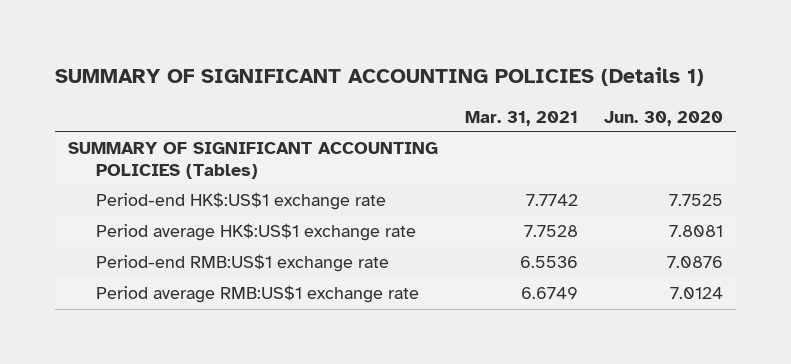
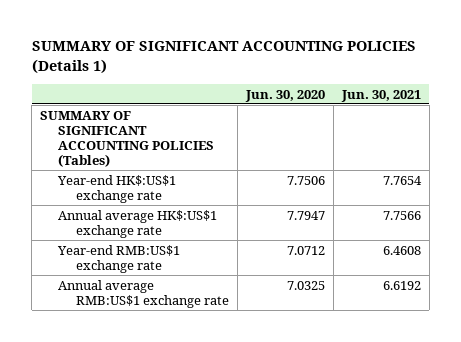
[464,110,578,126] Mar. 31, 2021 -> none
none -> [340,89,421,102] Jun. 30, 2021
[95,192,386,211] Period-end HK$:US$1 exchange rate -> [56,174,176,203] Year-end HK$:US$1 exchange rate
[668,194,723,207] 7.7525 -> [286,175,325,185] 7.7506
[95,223,416,242] Period average HK$:US$1 exchange rate -> [57,209,217,238] Annual average HK$:US$1 exchange rate
[668,225,723,238] 7.8081 -> [286,210,325,220] 7.7947
[95,254,389,273] Period-end RMB:US$1 exchange rate -> [56,244,180,273] Year-end RMB:US$1 exchange rate
[666,256,723,269] 7.0876 -> [286,245,325,255] 7.0712
[95,285,419,304] Period average RMB:US$1 exchange rate -> [57,279,229,308] Annual average RMB:US$1 exchange rate
[669,287,723,300] 7.0124 -> [286,280,325,290] 7.0325

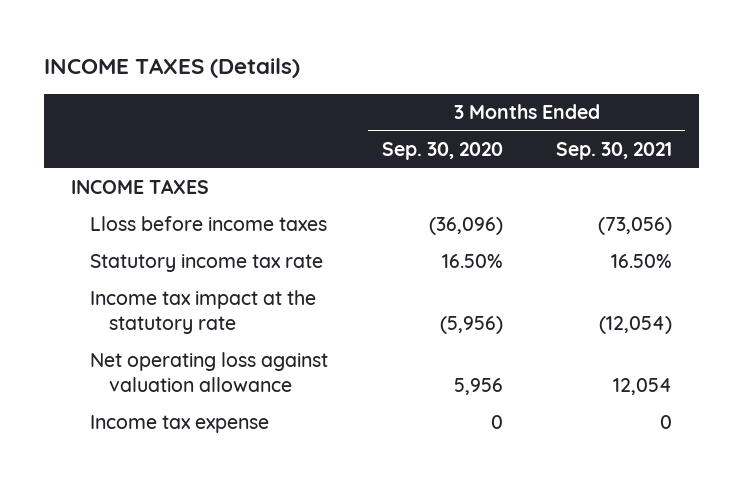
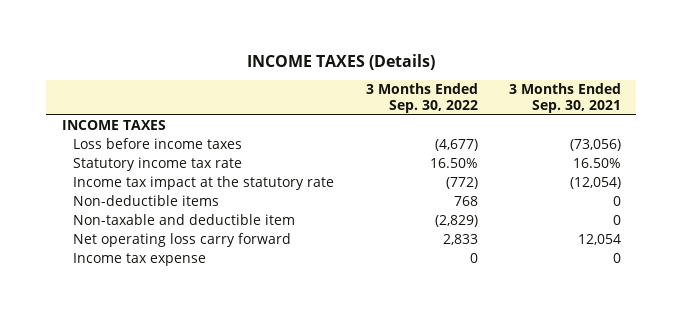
[381,142,503,161] Sep. 30, 2020 -> none
none -> [365,83,478,113] 3 Months Ended Sep. 30, 2022
[90,216,328,232] Lloss before income taxes -> [73,138,243,150] Loss before income taxes
none -> [73,195,220,207] Non-deductible items
none -> [73,214,296,226] Non-taxable and deductible item
[90,352,329,393] Net operating loss against valuation allowance -> [73,233,292,248] Net operating loss carry forward

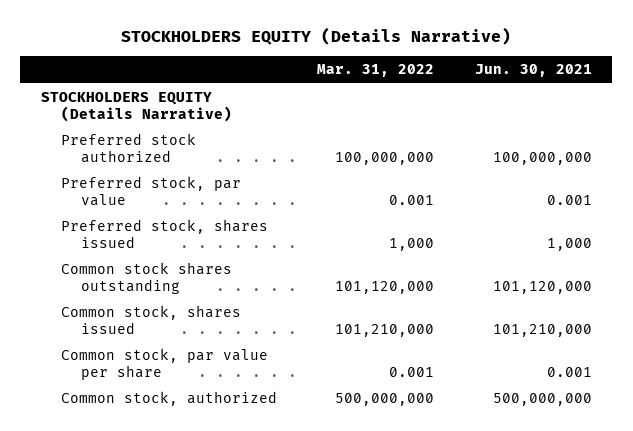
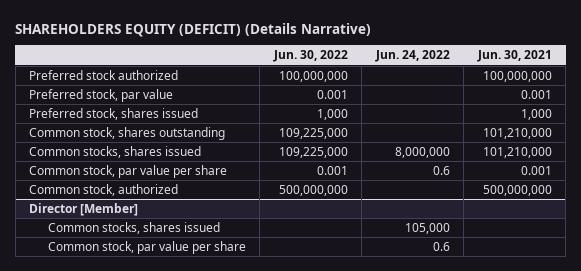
[121,27,512,46] STOCKHOLDERS EQUITY (Details Narrative) -> [15,22,372,37] SHAREHOLDERS EQUITY (DEFICIT) (Details Narrative)
[317,64,435,78] Mar. 31, 2022 -> none
none -> [272,50,348,63] Jun. 30, 2022
none -> [374,50,450,63] Jun. 24, 2022
[40,92,232,123] STOCKHOLDERS EQUITY (Details Narrative) -> none
[60,262,232,295] Common stock shares outstanding -> [29,126,226,140] Common stock, shares outstanding
[493,281,593,295] 101,120,000 -> [482,127,552,139] 101,210,000
[60,305,241,335] Common stock, shares issued -> [29,145,202,158] Common stocks, shares issued
none -> [29,202,139,216] Director [Member]
none -> [47,221,220,234] Common stocks, shares issued
none -> [47,240,246,254] Common stock, par value per share

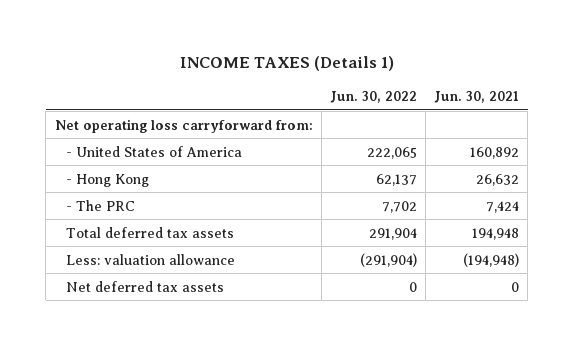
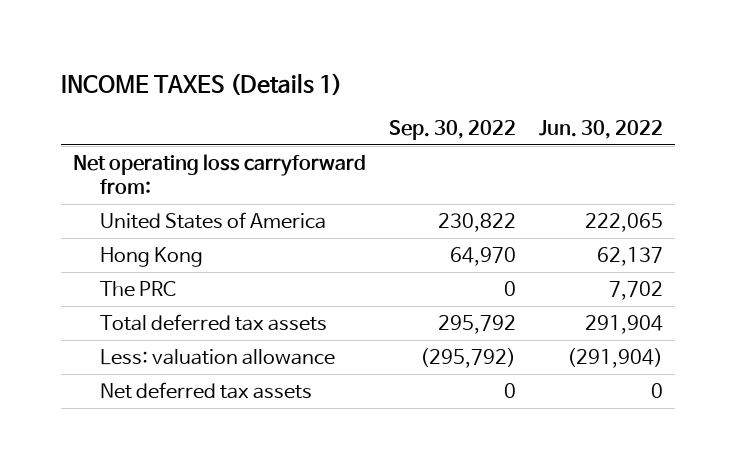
[433,90,519,103] Jun. 30, 2021 -> none
none -> [389,119,517,140] Sep. 30, 2022
[66,145,243,157] - United States of America -> [99,211,326,229] United States of America
[66,173,150,187] - Hong Kong -> [99,246,203,267] Hong Kong
[66,199,136,211] - The PRC -> [99,280,176,297] The PRC

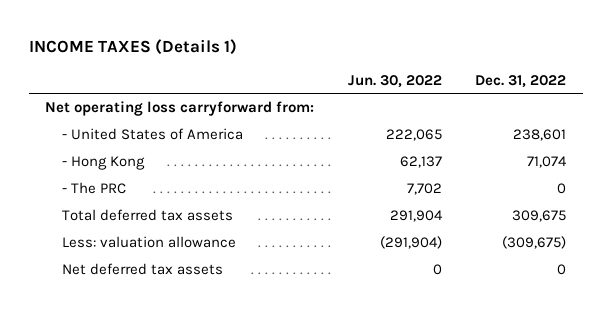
[389,119,517,140] Sep. 30, 2022 -> none
none -> [475,74,567,88] Dec. 31, 2022
[99,211,326,229] United States of America -> [62,128,244,141] - United States of America
[99,246,203,267] Hong Kong -> [62,156,146,171] - Hong Kong
[99,280,176,297] The PRC -> [62,182,127,195] - The PRC

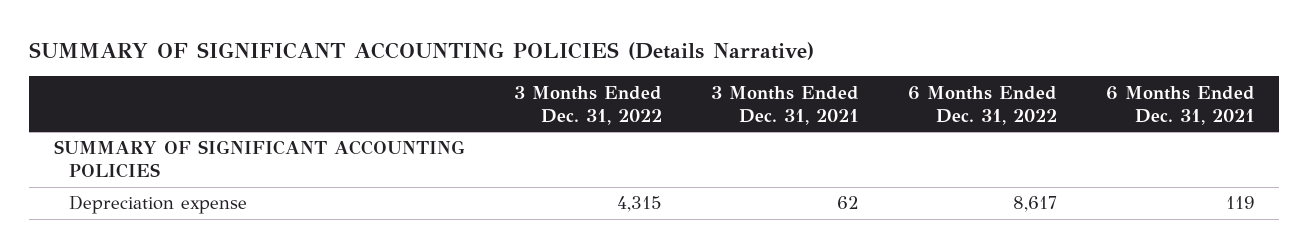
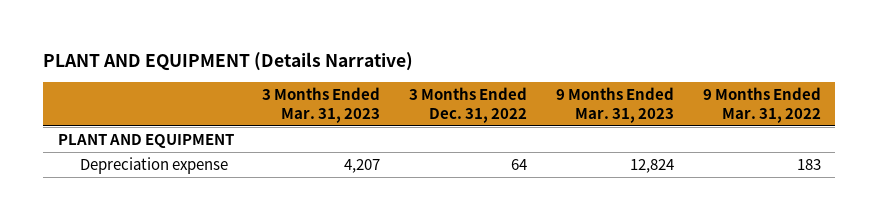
[29,41,815,60] SUMMARY OF SIGNIFICANT ACCOUNTING POLICIES (Details Narrative) -> [43,51,414,71] PLANT AND EQUIPMENT (Details Narrative)
[710,85,859,125] 3 Months Ended Dec. 31, 2021 -> none
[907,85,1057,125] 6 Months Ended Dec. 31, 2022 -> none
[1105,85,1255,125] 6 Months Ended Dec. 31, 2021 -> none
none -> [262,87,381,123] 3 Months Ended Mar. 31, 2023
none -> [555,87,674,123] 9 Months Ended Mar. 31, 2023
none -> [702,87,821,123] 9 Months Ended Mar. 31, 2022
[53,140,465,179] SUMMARY OF SIGNIFICANT ACCOUNTING POLICIES -> none
none -> [57,134,234,149] PLANT AND EQUIPMENT
[616,196,662,213] 4,315 -> [511,159,528,171] 64

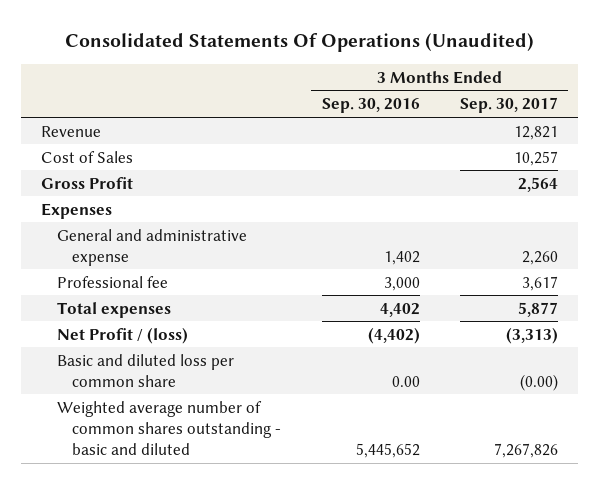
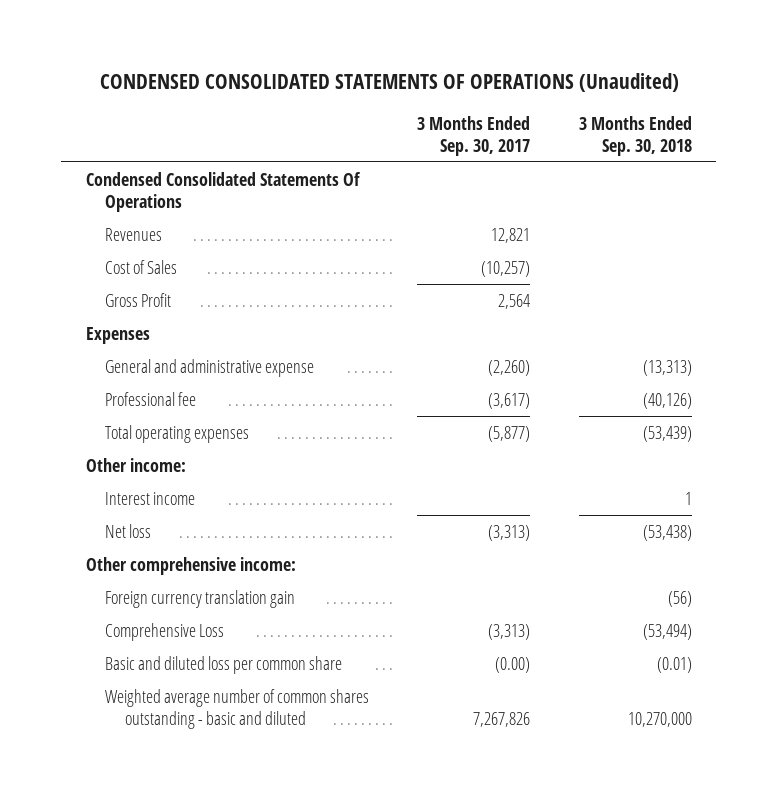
[64,33,534,53] Consolidated Statements Of Operations (Unaudited) -> [99,73,679,93] CONDENSED CONSOLIDATED STATEMENTS OF OPERATIONS (Unaudited)
[321,98,420,114] Sep. 30, 2016 -> none
none -> [578,115,692,156] 3 Months Ended Sep. 30, 2018
none -> [85,172,361,212] Condensed Consolidated Statements Of Operations
[41,125,102,137] Revenue -> [105,228,163,242] Revenues
[514,150,559,166] 10,257 -> [481,261,531,278] (10,257)
[522,250,559,265] 2,260 -> [488,360,531,377] (2,260)
[522,275,559,291] 3,617 -> [488,393,531,410] (3,617)
[56,301,171,318] Total expenses -> [105,425,250,444] Total operating expenses
[518,301,559,317] 5,877 -> [488,426,531,443] (5,877)
none -> [85,458,186,473] Other income:
none -> [105,492,196,506] Interest income
[56,326,188,344] Net Profit / (loss) -> [105,524,152,539] Net loss
none -> [85,557,296,576] Other comprehensive income:
none -> [105,590,296,609] Foreign currency translation gain
none -> [105,623,225,642] Comprehensive Loss

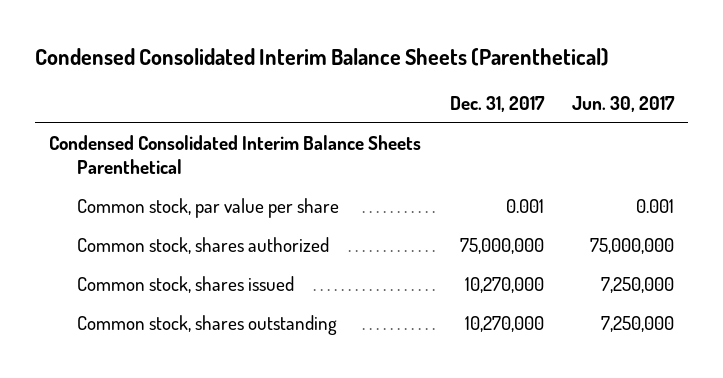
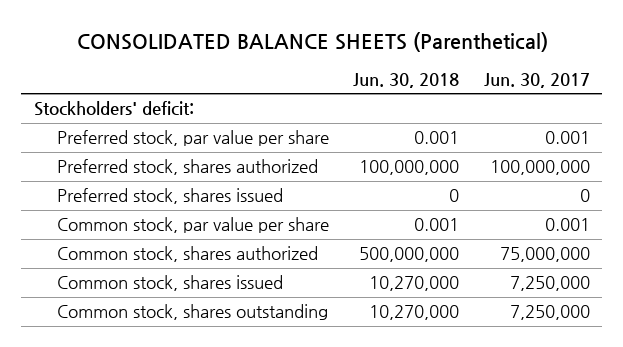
[35,47,610,66] Condensed Consolidated Interim Balance Sheets (Parenthetical) -> [76,31,548,52] CONSOLIDATED BALANCE SHEETS (Parenthetical)
[449,96,545,113] Dec. 31, 2017 -> none
none -> [353,73,460,89] Jun. 30, 2018
[49,135,422,175] Condensed Consolidated Interim Balance Sheets Parenthetical -> none
none -> [33,101,194,117] Stockholders' deficit:
none -> [56,130,329,147] Preferred stock, par value per share
none -> [56,159,318,176] Preferred stock, shares authorized
none -> [56,188,283,205] Preferred stock, shares issued

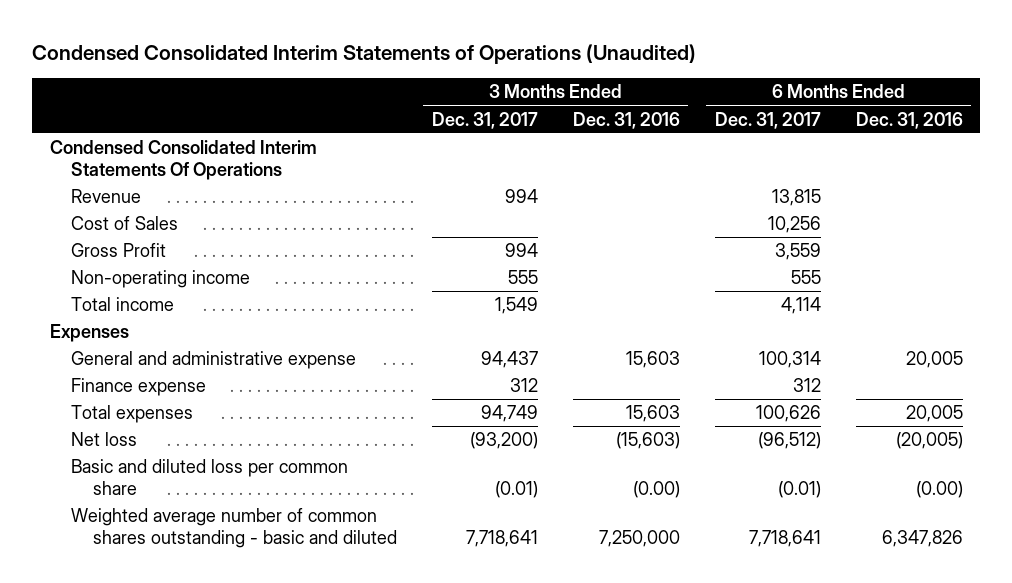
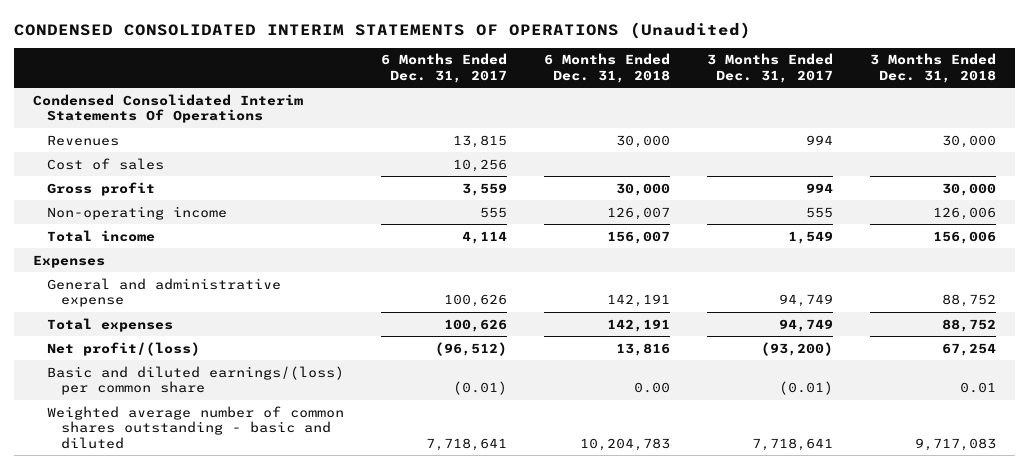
[32,44,697,65] Condensed Consolidated Interim Statements of Operations (Unaudited) -> [14,21,752,39] CONDENSED CONSOLIDATED INTERIM STATEMENTS OF OPERATIONS (Unaudited)
[572,111,680,129] Dec. 31, 2016 -> none
[855,111,963,129] Dec. 31, 2016 -> none
none -> [544,53,671,83] 6 Months Ended Dec. 31, 2018
none -> [870,53,997,83] 3 Months Ended Dec. 31, 2018
[71,189,142,204] Revenue -> [47,134,120,146] Revenues
[71,216,179,231] Cost of Sales -> [47,157,165,170] Cost of sales
[71,243,167,258] Gross Profit -> [47,181,156,196] Gross profit
[71,378,207,397] Finance expense -> none
[480,351,538,369] 94,437 -> [779,294,834,308] 94,749
[758,351,821,369] 100,314 -> [444,294,508,308] 100,626
[71,432,138,447] Net loss -> [47,341,201,356] Net profit/(loss)
[71,459,349,495] Basic and diluted loss per common share -> [47,365,345,396] Basic and diluted earnings/(loss) per common share

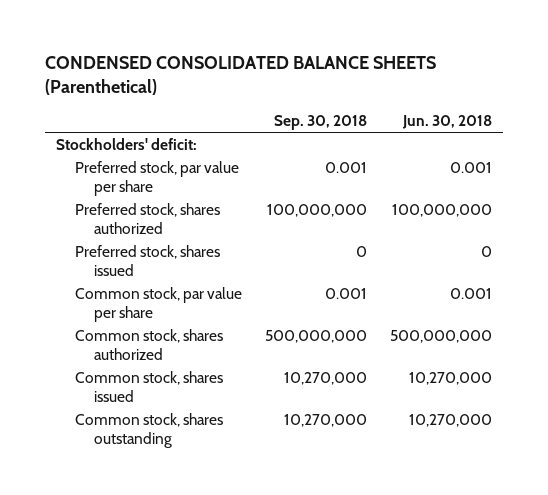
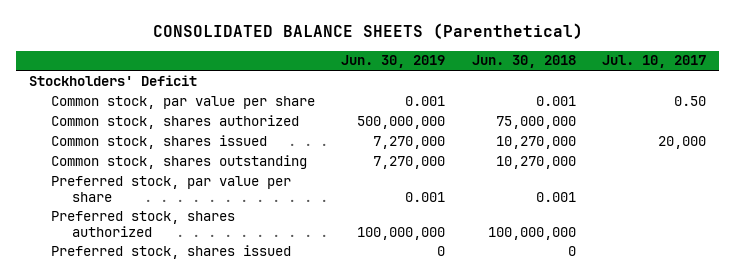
[44,56,436,96] CONDENSED CONSOLIDATED BALANCE SHEETS (Parenthetical) -> [152,23,583,40] CONSOLIDATED BALANCE SHEETS (Parenthetical)
[273,115,367,131] Sep. 30, 2018 -> none
none -> [341,55,446,69] Jun. 30, 2019
none -> [601,55,706,69] Jul. 10, 2017
[56,138,198,151] Stockholders' deficit: -> [29,74,198,86] Stockholders' Deficit
[389,330,492,344] 500,000,000 -> [495,115,576,129] 75,000,000
[74,161,239,196] Preferred stock, par value per share -> [50,175,291,202] Preferred stock, par value per share
[74,203,220,234] Preferred stock, shares authorized -> [50,210,235,237] Preferred stock, shares authorized
[74,245,220,276] Preferred stock, shares issued -> [50,244,291,259] Preferred stock, shares issued

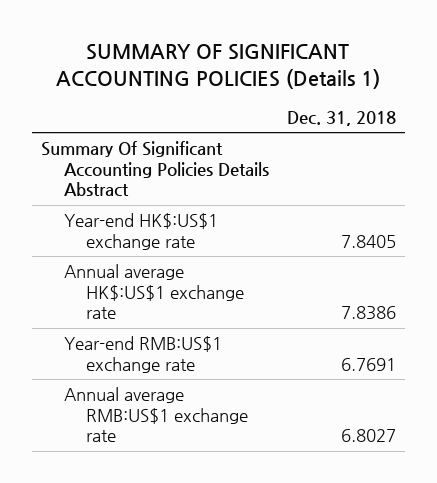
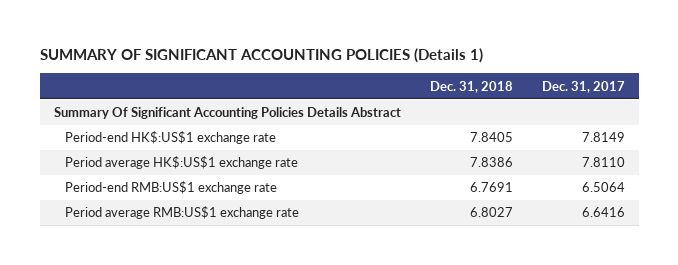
none -> [541,80,625,93] Dec. 31, 2017
[63,213,218,250] Year-end HK$:US$1 exchange rate -> [65,131,277,145] Period-end HK$:US$1 exchange rate
[63,264,245,320] Annual average HK$:US$1 exchange rate -> [65,156,299,170] Period average HK$:US$1 exchange rate
[63,336,222,373] Year-end RMB:US$1 exchange rate -> [65,181,278,195] Period-end RMB:US$1 exchange rate
[63,387,249,443] Annual average RMB:US$1 exchange rate -> [65,206,300,220] Period average RMB:US$1 exchange rate

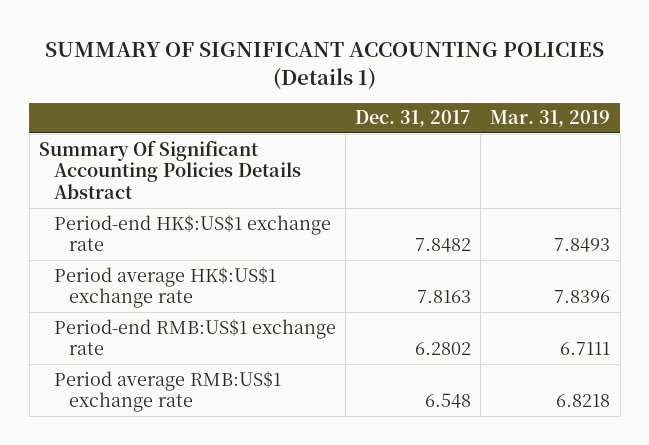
[429,80,513,93] Dec. 31, 2018 -> none
none -> [490,110,611,128] Mar. 31, 2019
[581,132,625,143] 7.8149 -> [415,238,472,253] 7.8482
[581,157,625,168] 7.8110 -> [417,290,472,304] 7.8163
[581,182,625,193] 6.5064 -> [415,342,472,356] 6.2802
[581,207,625,218] 6.6416 -> [425,393,472,409] 6.548

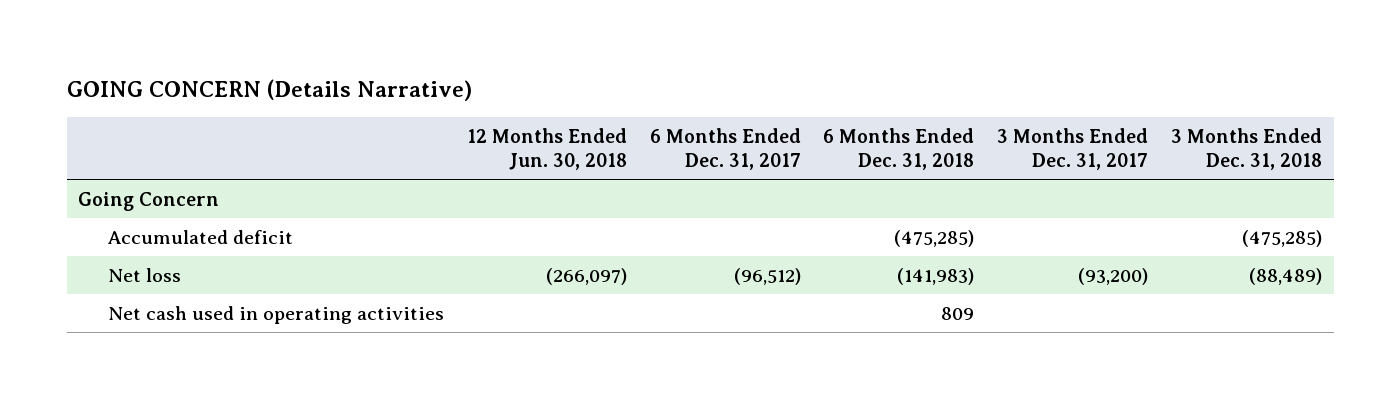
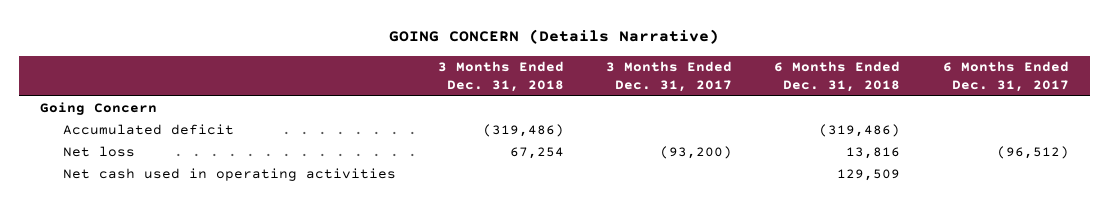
[466,127,627,171] 12 Months Ended Jun. 30, 2018 -> none
[894,229,975,247] (475,285) -> [819,124,901,138] (319,486)
[1242,229,1323,247] (475,285) -> [482,124,564,138] (319,486)
[897,267,975,285] (141,983) -> [846,147,901,160] 13,816
[1249,267,1323,285] (88,489) -> [509,147,564,160] 67,254
[941,306,975,320] 809 -> [837,169,901,182] 129,509

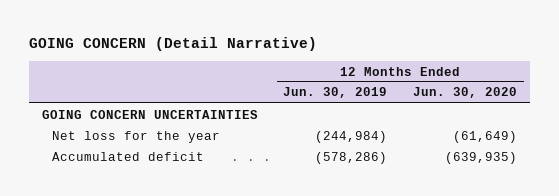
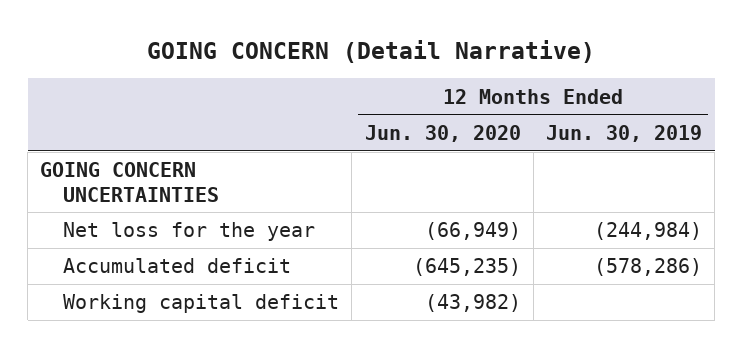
[453,130,518,143] (61,649) -> [424,222,521,241] (66,949)
[445,151,518,164] (639,935) -> [412,258,521,277] (645,235)
none -> [63,294,340,314] Working capital deficit

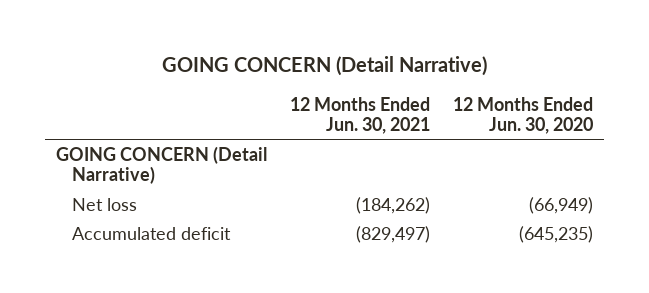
[545,124,702,142] Jun. 30, 2019 -> none
none -> [290,96,431,134] 12 Months Ended Jun. 30, 2021
[40,162,220,202] GOING CONCERN UNCERTAINTIES -> none
none -> [56,145,268,185] GOING CONCERN (Detail Narrative)
[63,222,316,242] Net loss for the year -> [72,197,138,211] Net loss
[63,294,340,314] Working capital deficit -> none

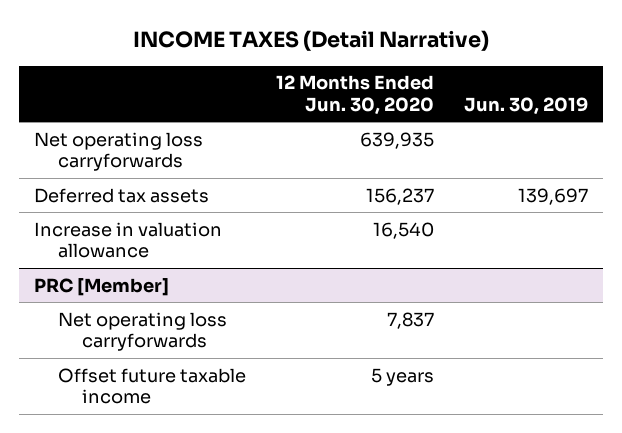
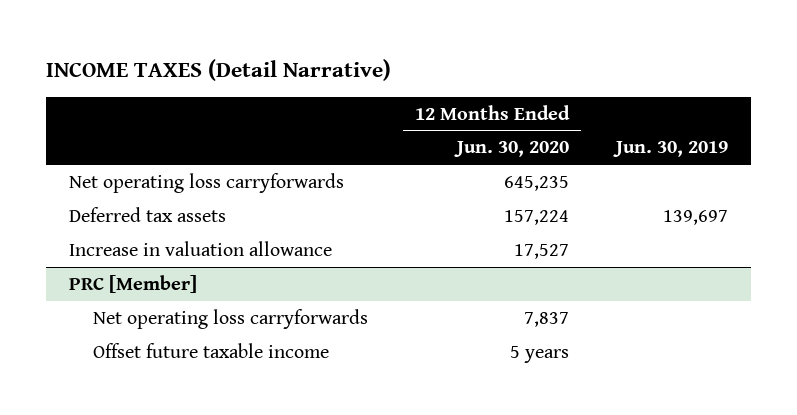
[360,131,435,149] 639,935 -> [503,175,569,191] 645,235
[366,187,435,205] 156,237 -> [503,209,569,225] 157,224
[373,221,435,239] 16,540 -> [513,243,569,259] 17,527

